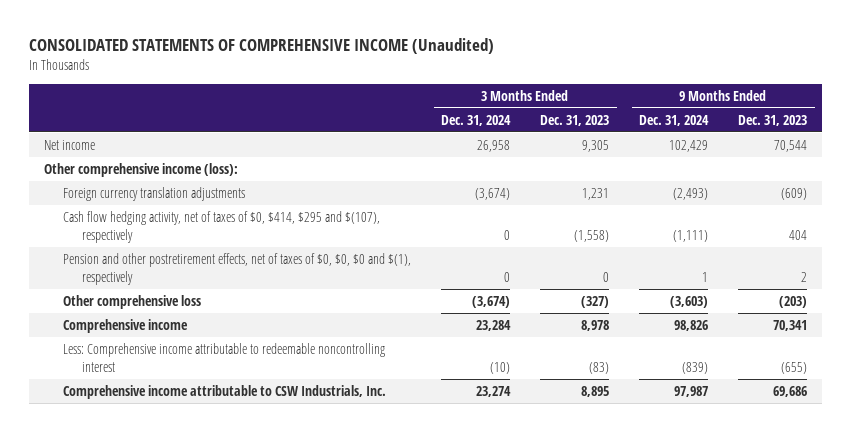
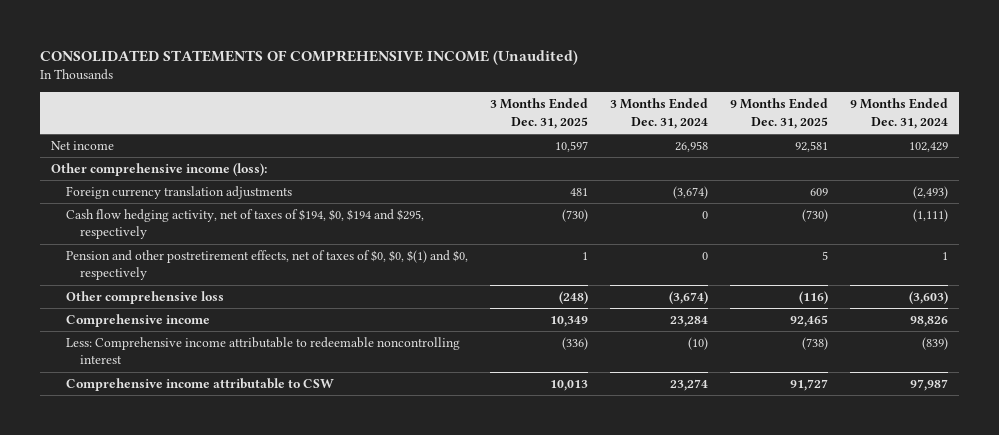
[540,114,610,126] Dec. 31, 2023 -> none
[738,114,808,126] Dec. 31, 2023 -> none
none -> [489,98,588,129] 3 Months Ended Dec. 31, 2025
none -> [729,98,828,129] 9 Months Ended Dec. 31, 2025
[63,210,381,244] Cash flow hedging activity, net of taxes of $0, $414, $295 and $(107), respectively -> [65,209,424,240] Cash flow hedging activity, net of taxes of $194, $0, $194 and $295, respectively
[63,252,412,286] Pension and other postretirement effects, net of taxes of $0, $0, $0 and $(1), respectively -> [65,250,468,281] Pension and other postretirement effects, net of taxes of $0, $0, $(1) and $0, respectively
[63,384,387,399] Comprehensive income attributable to CSW Industrials, Inc. -> [65,378,334,392] Comprehensive income attributable to CSW

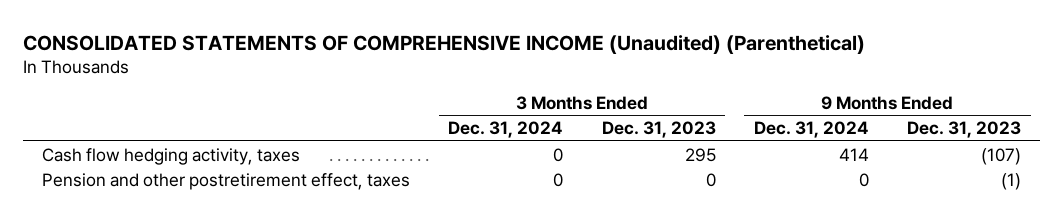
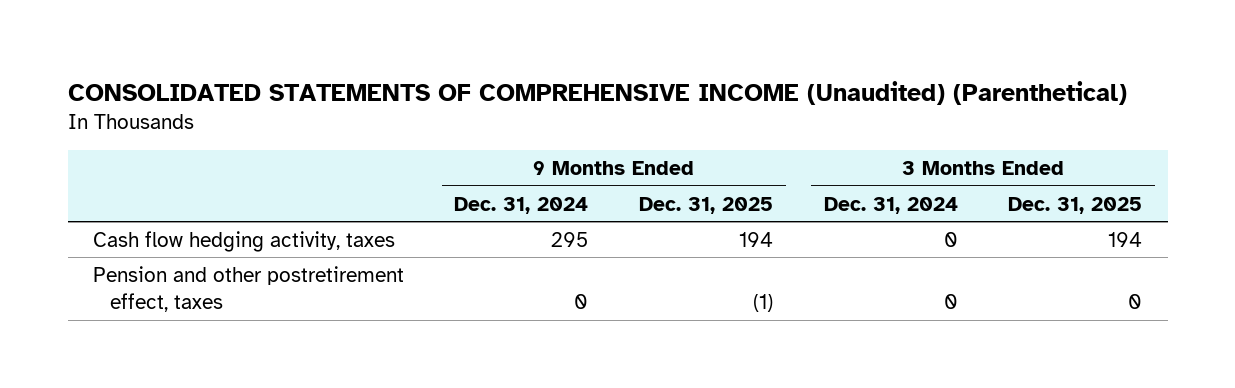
[601,121,716,139] Dec. 31, 2023 -> none
[907,121,1022,139] Dec. 31, 2023 -> none
none -> [639,196,774,214] Dec. 31, 2025
none -> [1008,196,1143,214] Dec. 31, 2025
[838,147,869,161] 414 -> [551,231,589,247] 295

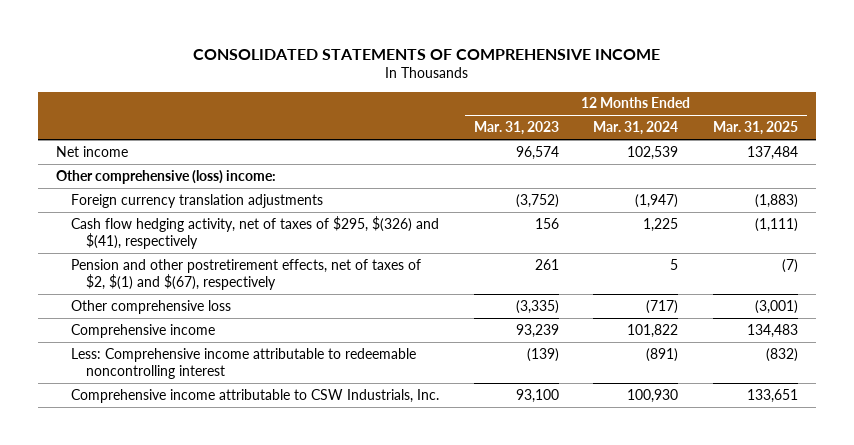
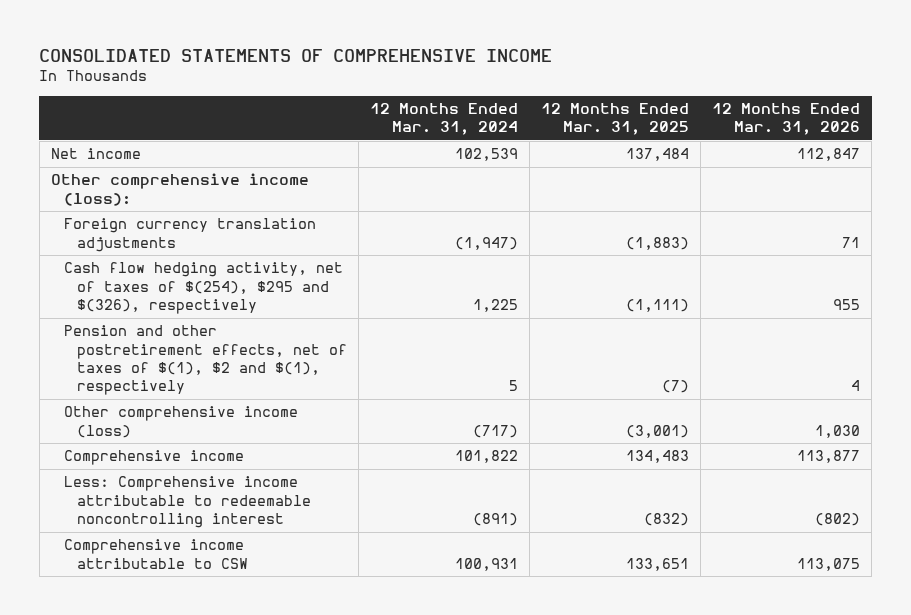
[473,121,559,136] Mar. 31, 2023 -> none
none -> [712,103,861,136] 12 Months Ended Mar. 31, 2026
[55,169,276,184] Other comprehensive (loss) income: -> [50,173,309,206] Other comprehensive income (loss):
[70,215,439,250] Cash flow hedging activity, net of taxes of $295, $(326) and $(41), respectively -> [63,262,343,315] Cash flow hedging activity, net of taxes of $(254), $295 and $(326), respectively
[70,258,421,291] Pension and other postretirement effects, net of taxes of $2, $(1) and $(67), respectively -> [63,325,347,396] Pension and other postretirement effects, net of taxes of $(1), $2 and $(1), respectively
[70,299,231,314] Other comprehensive loss -> [63,406,298,438] Other comprehensive income (loss)
[70,388,439,403] Comprehensive income attributable to CSW Industrials, Inc. -> [63,539,248,569] Comprehensive income attributable to CSW
[627,388,679,403] 100,930 -> [455,557,519,571] 100,931

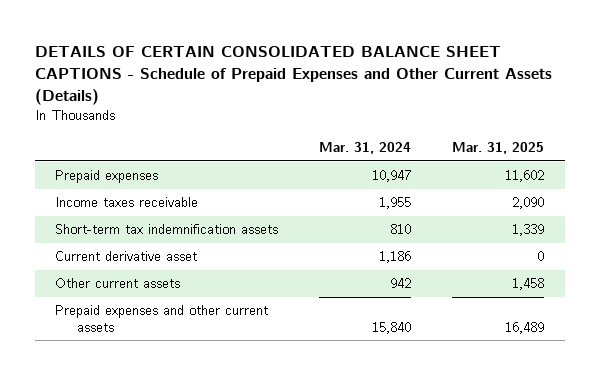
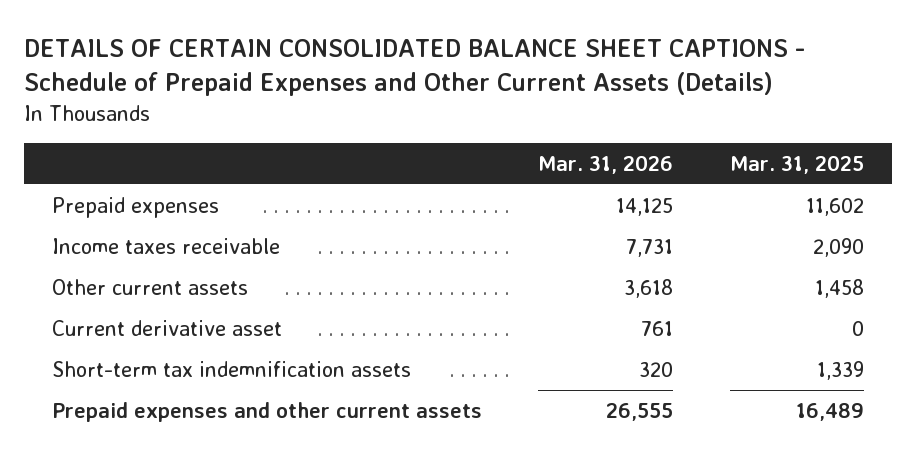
[319,141,412,154] Mar. 31, 2024 -> none
none -> [538,154,674,174] Mar. 31, 2026
[55,251,198,262] Current derivative asset -> [51,320,282,337] Current derivative asset
[55,224,279,235] Short-term tax indemnification assets -> [51,361,411,378] Short-term tax indemnification assets

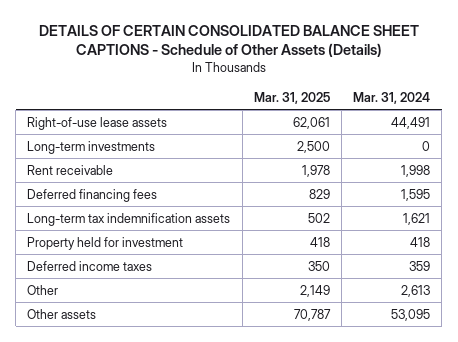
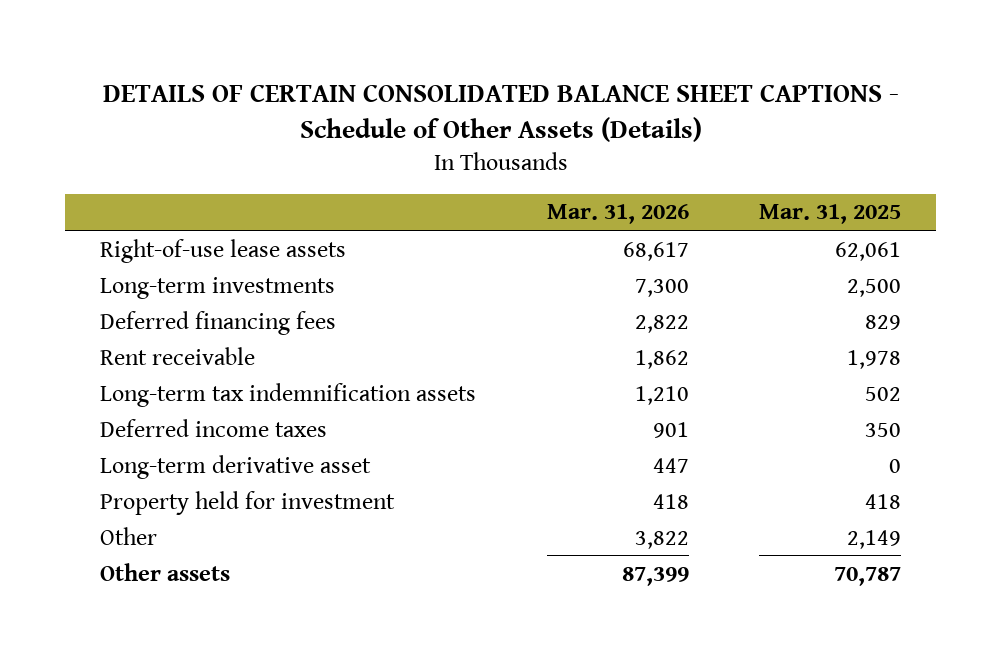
[353,91,431,104] Mar. 31, 2024 -> none
none -> [546,204,689,225] Mar. 31, 2026
[27,164,114,175] Rent receivable -> [100,346,256,365] Rent receivable
none -> [100,454,372,479] Long-term derivative asset
[27,236,184,250] Property held for investment -> [100,490,396,515] Property held for investment

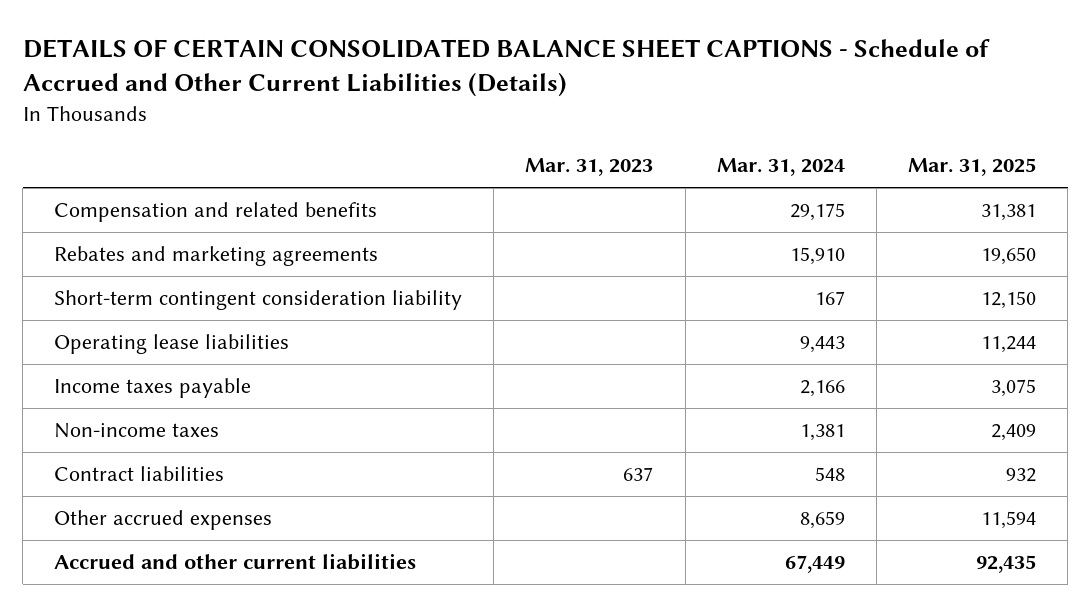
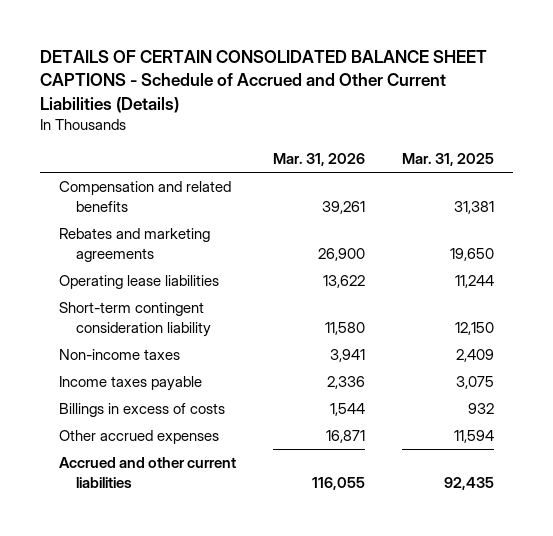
[525,158,654,177] Mar. 31, 2023 -> none
[716,158,845,177] Mar. 31, 2024 -> none
none -> [272,153,365,167] Mar. 31, 2026
[54,290,463,311] Short-term contingent consideration liability -> [58,302,212,337] Short-term contingent consideration liability
[54,378,252,399] Income taxes payable -> [58,376,202,392] Income taxes payable
[54,466,225,482] Contract liabilities -> [58,403,225,418] Billings in excess of costs

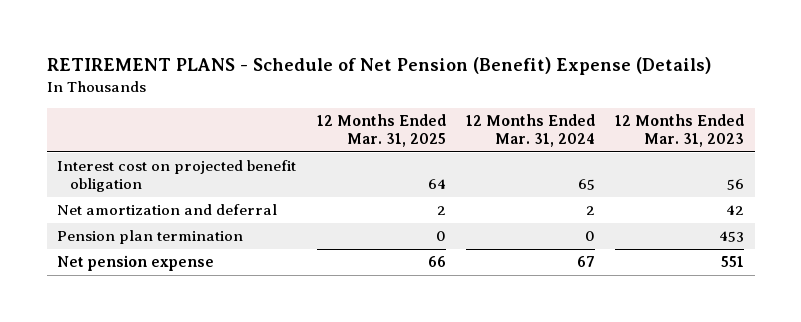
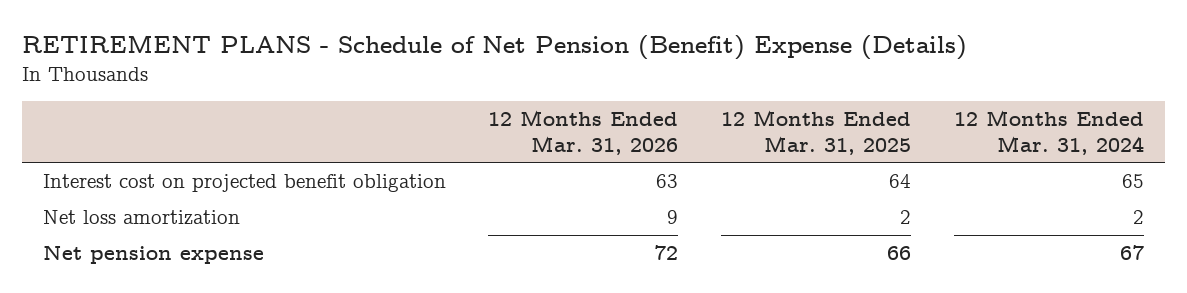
[615,113,745,147] 12 Months Ended Mar. 31, 2023 -> none
none -> [488,110,679,155] 12 Months Ended Mar. 31, 2026
[57,230,244,245] Pension plan termination -> none
[57,204,278,216] Net amortization and deferral -> [42,210,240,226] Net loss amortization

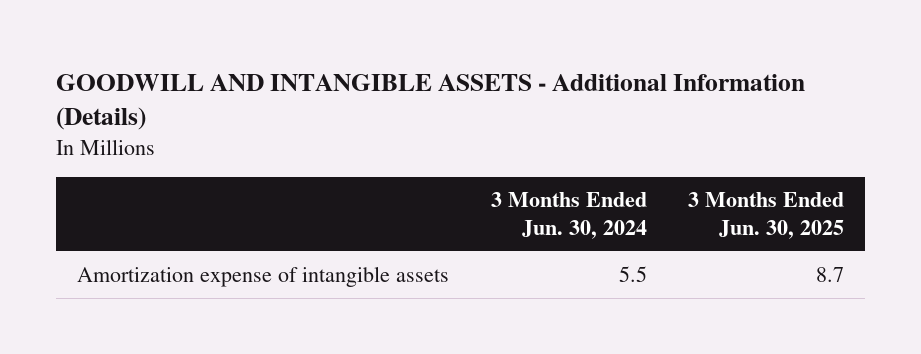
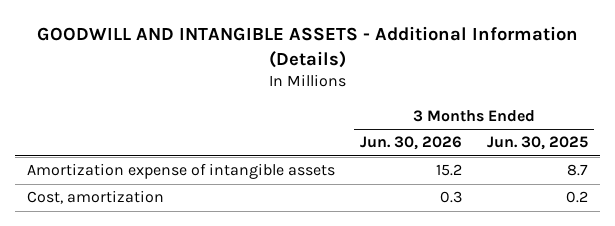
[490,191,647,240] 3 Months Ended Jun. 30, 2024 -> none
none -> [360,136,463,151] Jun. 30, 2026
none -> [27,190,165,205] Cost, amortization

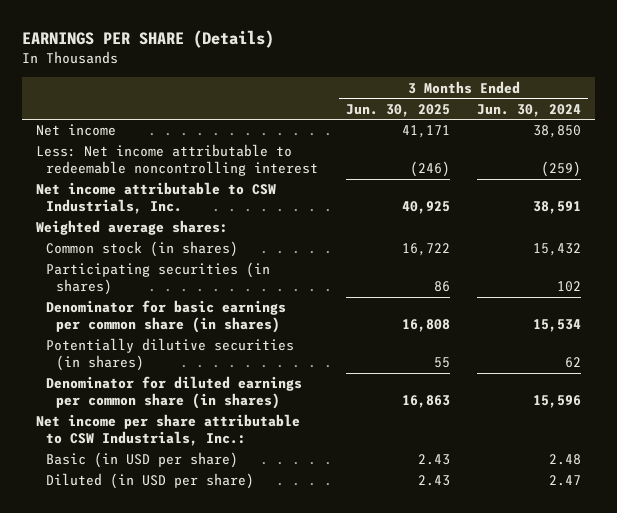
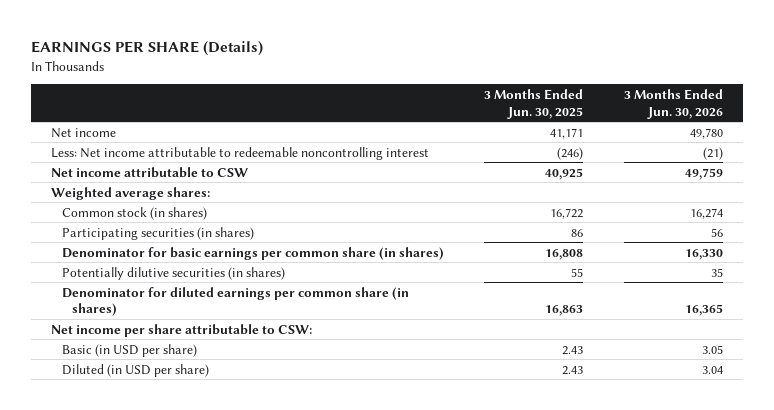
[477,103,582,117] Jun. 30, 2024 -> none
none -> [623,88,723,119] 3 Months Ended Jun. 30, 2026
[35,182,276,215] Net income attributable to CSW Industrials, Inc. -> [51,166,249,178] Net income attributable to CSW
[35,414,300,447] Net income per share attributable to CSW Industrials, Inc.: -> [51,323,313,337] Net income per share attributable to CSW:

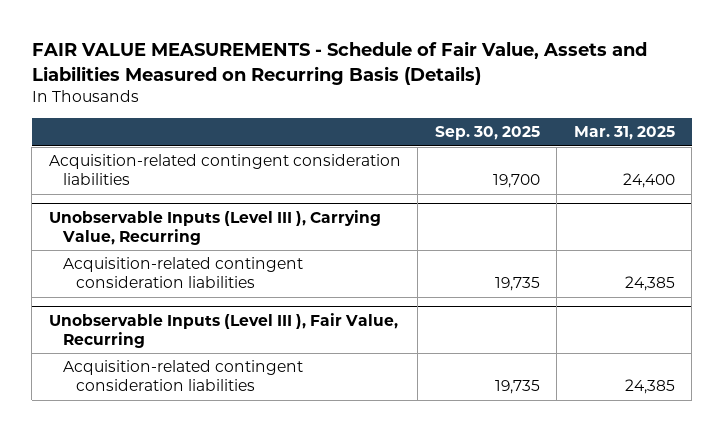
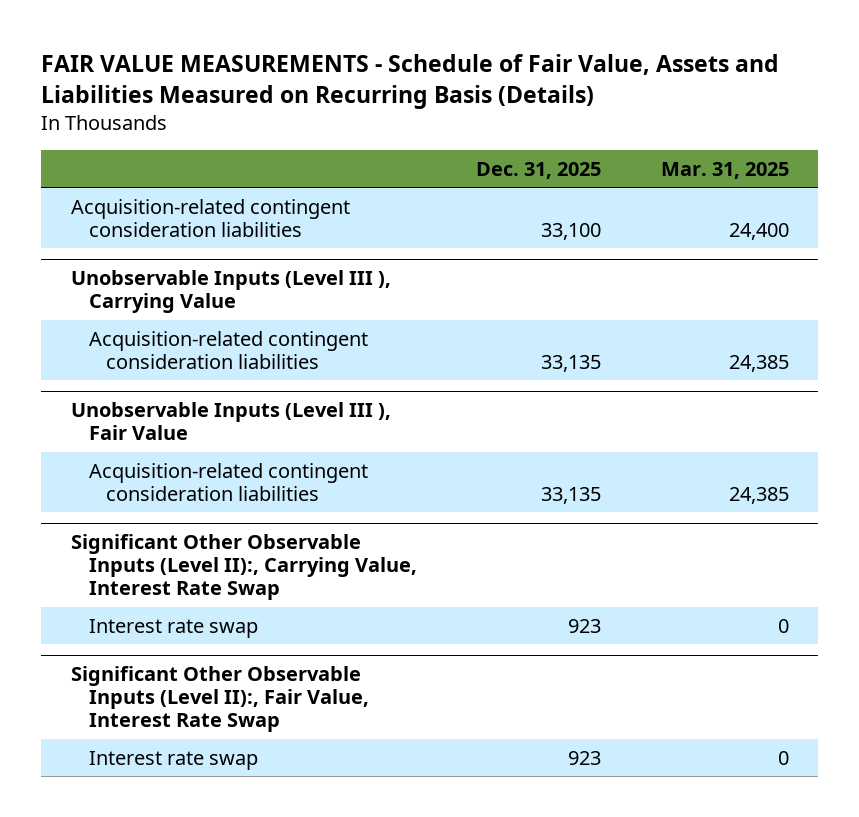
[434,126,540,141] Sep. 30, 2025 -> none
none -> [476,161,602,179] Dec. 31, 2025
[48,209,381,245] Unobservable Inputs (Level III ), Carrying Value, Recurring -> [70,270,391,314] Unobservable Inputs (Level III ), Carrying Value
[48,312,398,348] Unobservable Inputs (Level III ), Fair Value, Recurring -> [70,402,391,441] Unobservable Inputs (Level III ), Fair Value
none -> [70,534,417,601] Significant Other Observable Inputs (Level II):, Carrying Value, Interest Rate Swap
none -> [88,618,258,638] Interest rate swap
none -> [70,666,369,733] Significant Other Observable Inputs (Level II):, Fair Value, Interest Rate Swap
none -> [88,750,258,770] Interest rate swap

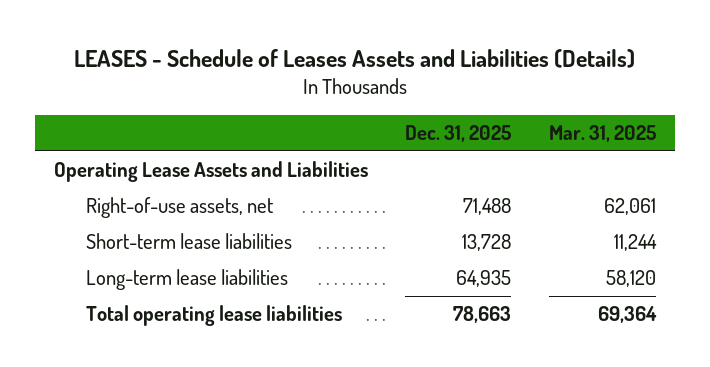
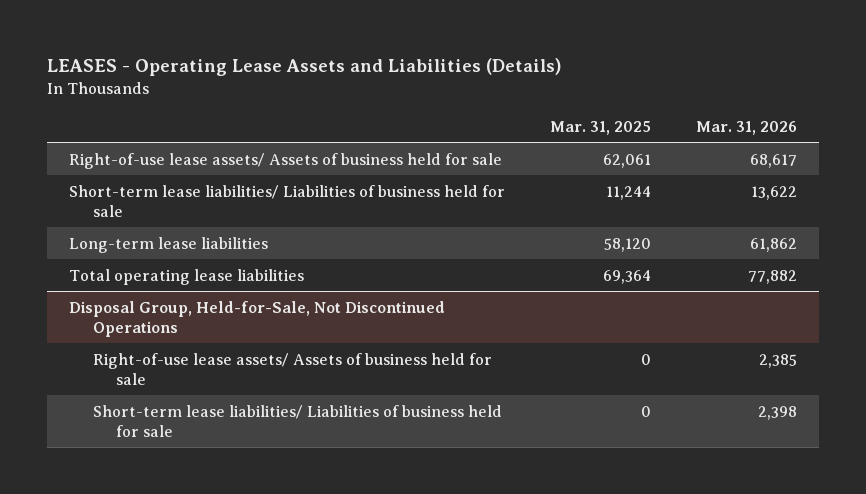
[73,48,635,68] LEASES - Schedule of Leases Assets and Liabilities (Details) -> [46,57,562,76] LEASES - Operating Lease Assets and Liabilities (Details)
[405,125,512,143] Dec. 31, 2025 -> none
none -> [695,120,797,135] Mar. 31, 2026
[53,161,368,183] Operating Lease Assets and Liabilities -> none
[86,197,274,219] Right-of-use assets, net -> [69,152,503,169] Right-of-use lease assets/ Assets of business held for sale
[86,233,293,250] Short-term lease liabilities -> [69,184,506,217] Short-term lease liabilities/ Liabilities of business held for sale
none -> [69,300,446,337] Disposal Group, Held-for-Sale, Not Discontinued Operations
none -> [92,352,492,385] Right-of-use lease assets/ Assets of business held for sale
none -> [92,404,502,437] Short-term lease liabilities/ Liabilities of business held for sale

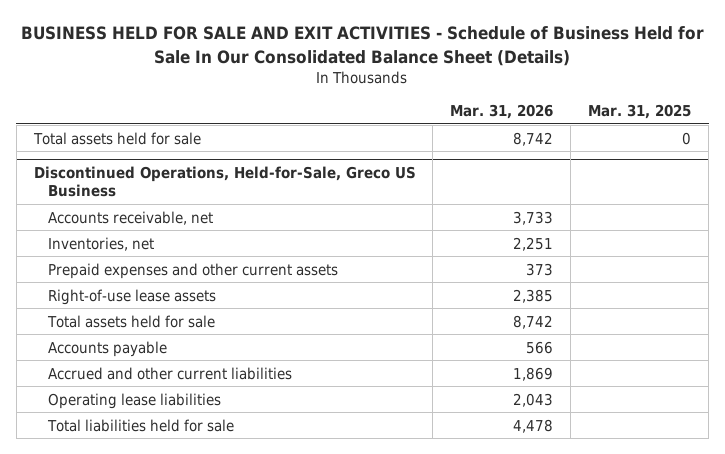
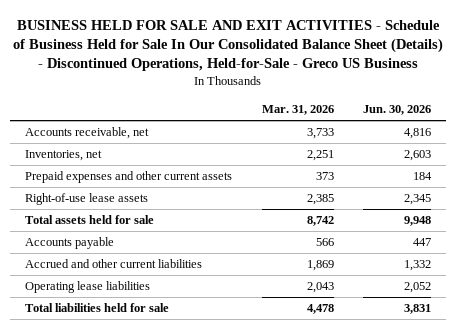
[21,26,705,66] BUSINESS HELD FOR SALE AND EXIT ACTIVITIES - Schedule of Business Held for Sale In Our Consolidated Balance Sheet (Details) -> [13,19,444,72] BUSINESS HELD FOR SALE AND EXIT ACTIVITIES - Schedule of Business Held for Sale In Our Consolidated Balance Sheet (Details) - Discontinued Operations, Held-for-Sale - Greco US Business
[588,104,692,120] Mar. 31, 2025 -> none
none -> [363,105,432,116] Jun. 30, 2026
[32,131,201,145] Total assets held for sale -> none
[33,166,416,198] Discontinued Operations, Held-for-Sale, Greco US Business -> none

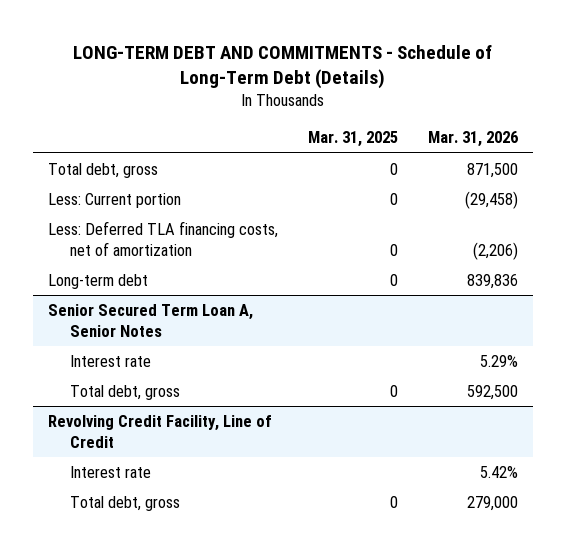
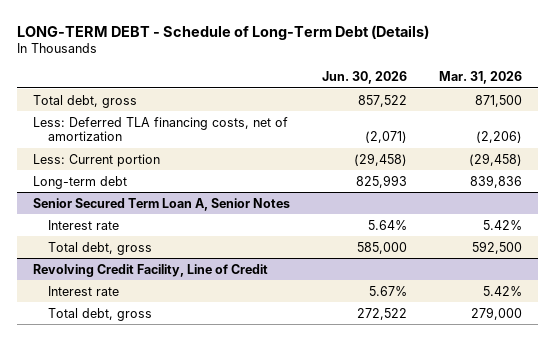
[73,44,493,89] LONG-TERM DEBT AND COMMITMENTS - Schedule of Long-Term Debt (Details) -> [17,24,430,40] LONG-TERM DEBT - Schedule of Long-Term Debt (Details)
[308,131,399,148] Mar. 31, 2025 -> none
none -> [322,71,408,85] Jun. 30, 2026
[48,192,182,208] Less: Current portion -> [33,153,161,167] Less: Current portion
[480,354,519,367] 5.29% -> [482,219,522,230] 5.42%

